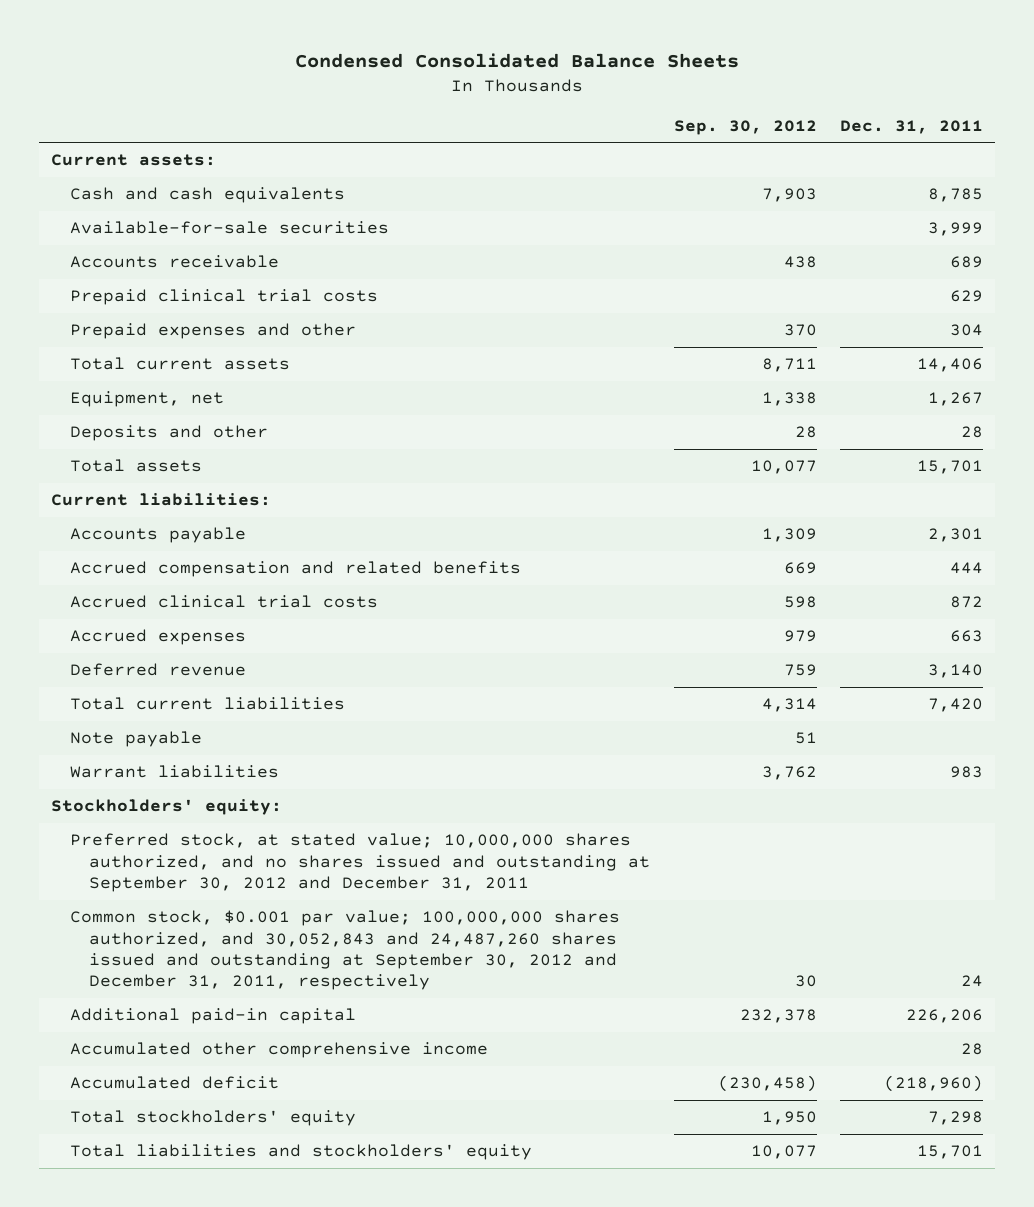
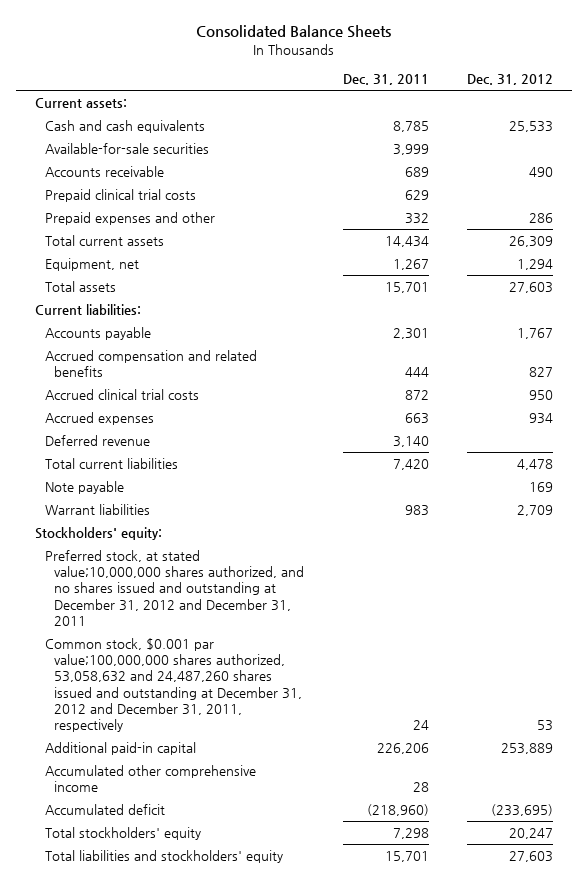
[294,52,739,68] Condensed Consolidated Balance Sheets -> [195,24,391,38] Consolidated Balance Sheets
[673,119,817,135] Sep. 30, 2012 -> none
none -> [467,74,554,86] Dec. 31, 2012
[950,324,984,337] 304 -> [404,213,429,225] 332
[917,358,984,373] 14,406 -> [384,236,429,248] 14,434
[70,425,269,442] Deposits and other -> none
[70,833,651,893] Preferred stock, at stated value; 10,000,000 shares authorized, and no shares issued and outstanding at September 30, 2012 and December 31, 2011 -> [44,550,305,626] Preferred stock, at stated value;10,000,000 shares authorized, and no shares issued and outstanding at December 31, 2012 and December 31, 2011
[70,910,621,991] Common stock, $0.001 par value; 100,000,000 shares authorized, and 30,052,843 and 24,487,260 shares issued and outstanding at September 30, 2012 and December 31, 2011, respectively -> [44,638,303,732] Common stock, $0.001 par value;100,000,000 shares authorized, 53,058,632 and 24,487,260 shares issued and outstanding at December 31, 2012 and December 31, 2011, respectively

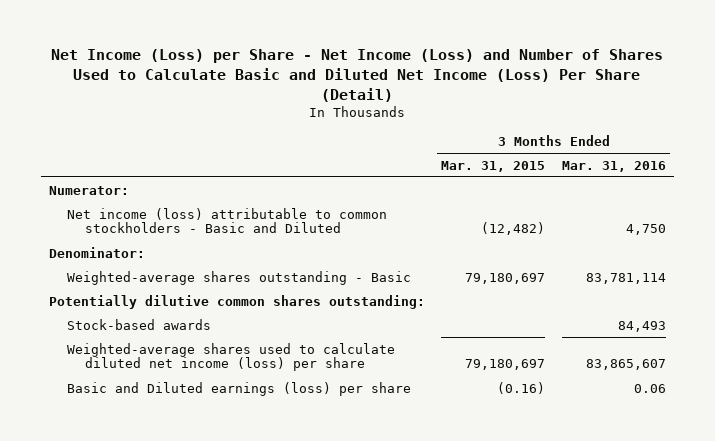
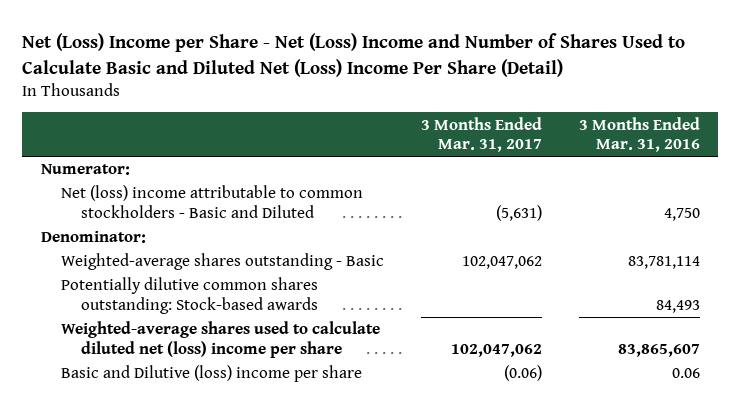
[51,49,664,102] Net Income (Loss) per Share - Net Income (Loss) and Number of Shares Used to Calculate Basic and Diluted Net Income (Loss) Per Share (Detail) -> [22,32,686,77] Net (Loss) Income per Share - Net (Loss) Income and Number of Shares Used to Calculate Basic and Diluted Net (Loss) Income Per Share (Detail)
[441,160,546,172] Mar. 31, 2015 -> none
none -> [420,116,542,153] 3 Months Ended Mar. 31, 2017
[66,207,387,234] Net income (loss) attributable to common stockholders - Basic and Diluted -> [60,185,363,219] Net (loss) income attributable to common stockholders - Basic and Diluted
[48,294,425,309] Potentially dilutive common shares outstanding: -> none
[66,318,211,330] Stock-based awards -> [60,277,318,315] Potentially dilutive common shares outstanding: Stock-based awards
[66,342,395,372] Weighted-average shares used to calculate diluted net income (loss) per share -> [60,321,380,359] Weighted-average shares used to calculate diluted net (loss) income per share
[66,381,411,396] Basic and Diluted earnings (loss) per share -> [60,365,362,383] Basic and Dilutive (loss) income per share

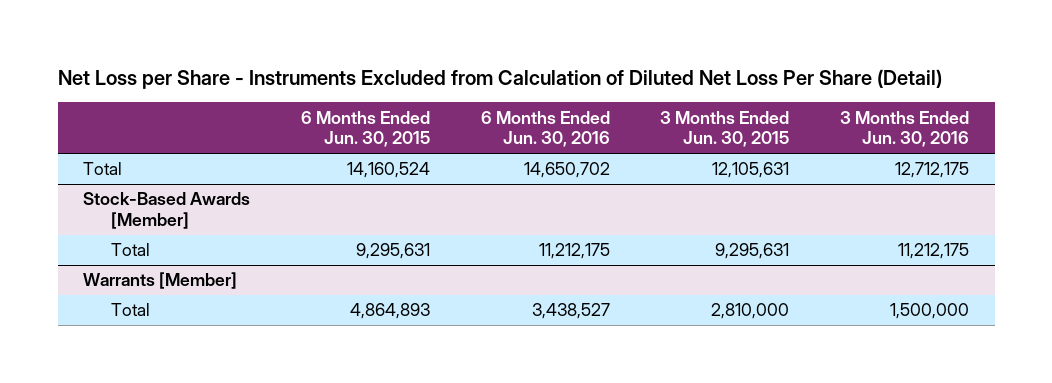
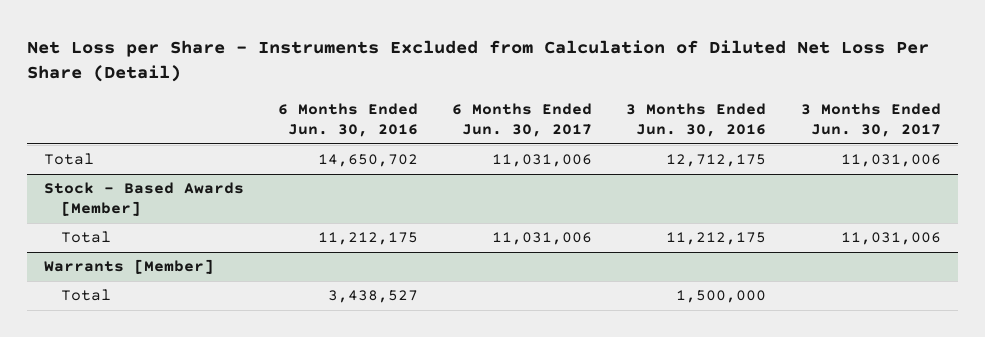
[300,110,430,148] 6 Months Ended Jun. 30, 2015 -> none
[660,110,790,148] 3 Months Ended Jun. 30, 2015 -> none
none -> [452,103,593,138] 6 Months Ended Jun. 30, 2017
none -> [800,103,941,138] 3 Months Ended Jun. 30, 2017
[82,192,250,230] Stock-Based Awards [Member] -> [44,182,245,217] Stock - Based Awards [Member]

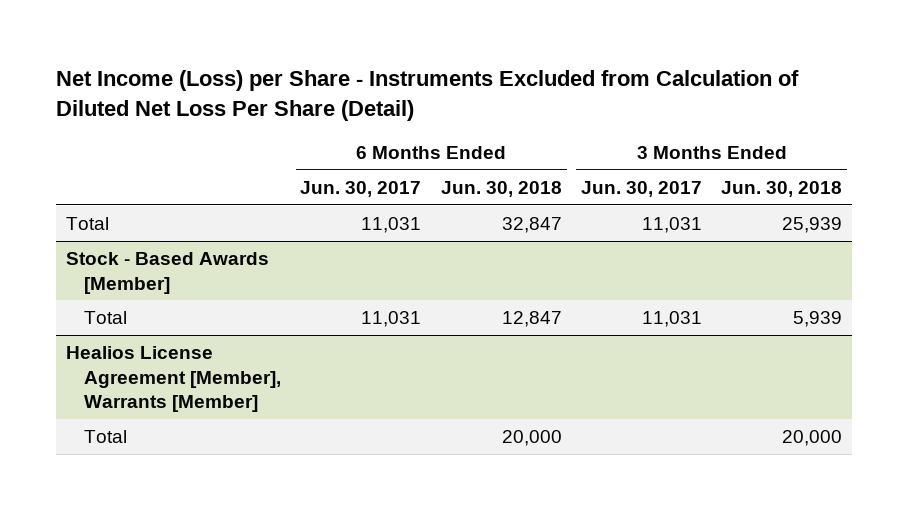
[27,39,930,83] Net Loss per Share - Instruments Excluded from Calculation of Diluted Net Loss Per Share (Detail) -> [56,69,800,121] Net Income (Loss) per Share - Instruments Excluded from Calculation of Diluted Net Loss Per Share (Detail)
[278,103,419,138] 6 Months Ended Jun. 30, 2016 -> none
[626,103,767,138] 3 Months Ended Jun. 30, 2016 -> none
none -> [440,180,562,197] Jun. 30, 2018
none -> [721,180,843,197] Jun. 30, 2018
[492,154,593,168] 11,031,006 -> [361,217,422,234] 11,031
[840,154,941,168] 11,031,006 -> [642,217,703,234] 11,031
[44,259,215,275] Warrants [Member] -> none
[492,232,593,246] 11,031,006 -> [361,311,422,328] 11,031
[840,232,941,246] 11,031,006 -> [642,311,703,328] 11,031
none -> [65,346,282,413] Healios License Agreement [Member], Warrants [Member]

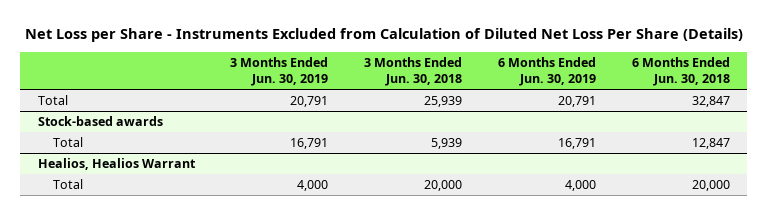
[56,69,800,121] Net Income (Loss) per Share - Instruments Excluded from Calculation of Diluted Net Loss Per Share (Detail) -> [24,28,743,43] Net Loss per Share - Instruments Excluded from Calculation of Diluted Net Loss Per Share (Details)
[300,180,422,197] Jun. 30, 2017 -> none
[581,180,703,197] Jun. 30, 2017 -> none
none -> [230,56,329,87] 3 Months Ended Jun. 30, 2019
none -> [497,56,596,87] 6 Months Ended Jun. 30, 2019
[65,252,269,294] Stock - Based Awards [Member] -> [37,116,163,127] Stock-based awards
[65,346,282,413] Healios License Agreement [Member], Warrants [Member] -> none
none -> [37,158,196,171] Healios, Healios Warrant

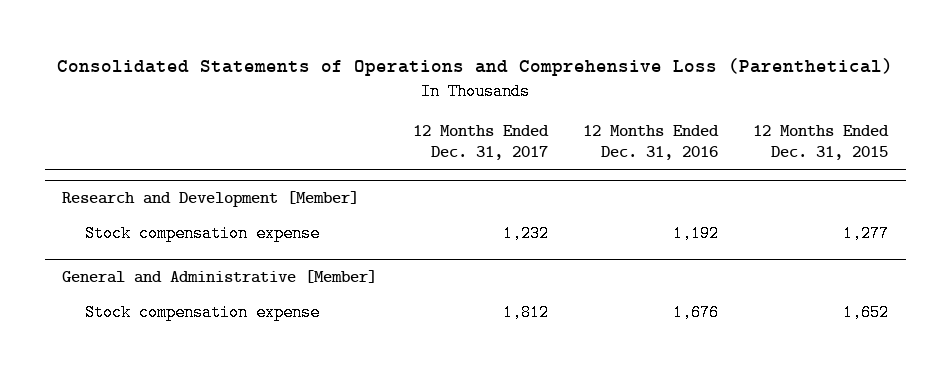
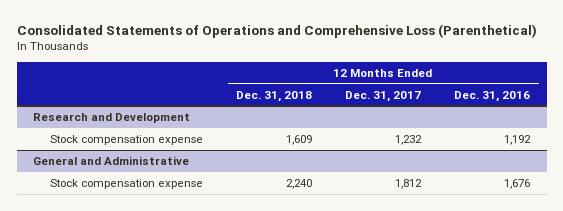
[753,124,890,161] 12 Months Ended Dec. 31, 2015 -> none
none -> [235,90,312,102] Dec. 31, 2018
[62,191,360,208] Research and Development [Member] -> [33,112,191,123] Research and Development
[62,270,378,284] General and Administrative [Member] -> [33,155,190,165] General and Administrative

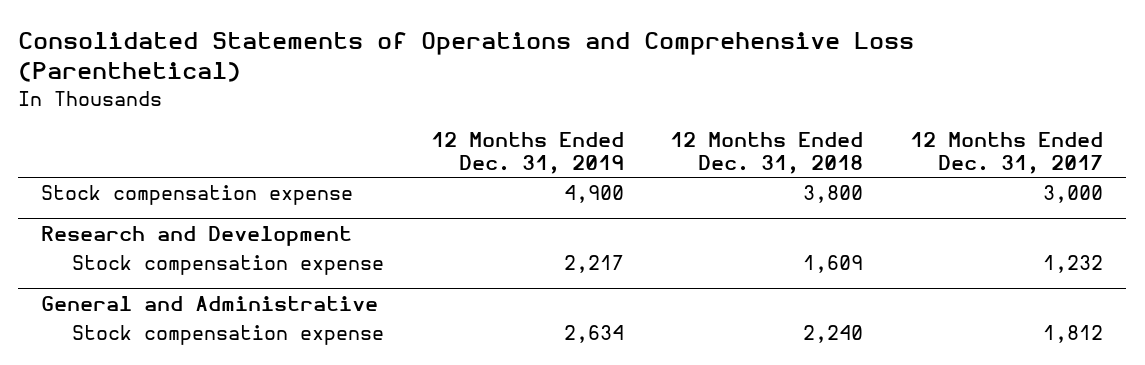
[454,90,531,102] Dec. 31, 2016 -> none
none -> [430,132,624,175] 12 Months Ended Dec. 31, 2019
none -> [41,184,354,205] Stock compensation expense

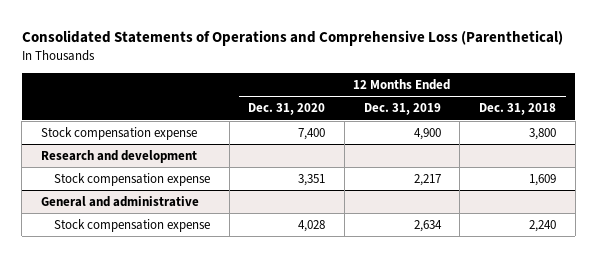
[910,132,1104,175] 12 Months Ended Dec. 31, 2017 -> none
none -> [248,103,326,116] Dec. 31, 2020
[41,225,353,246] Research and Development -> [40,149,197,163] Research and development
[41,295,379,311] General and Administrative -> [40,195,199,207] General and administrative

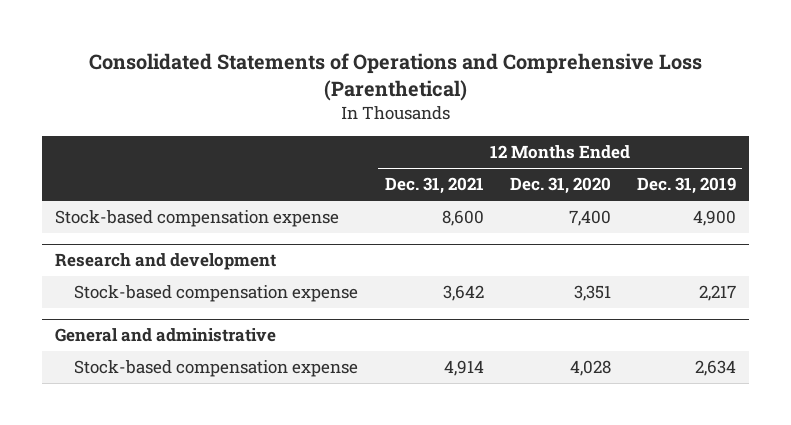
[479,103,557,116] Dec. 31, 2018 -> none
none -> [384,177,484,195] Dec. 31, 2021
[40,126,197,140] Stock compensation expense -> [55,210,340,228] Stock-based compensation expense
[53,172,210,186] Stock compensation expense -> [74,285,359,303] Stock-based compensation expense
[53,218,210,232] Stock compensation expense -> [74,360,359,378] Stock-based compensation expense

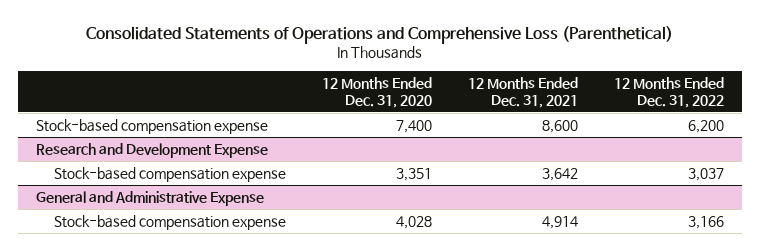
[636,177,736,195] Dec. 31, 2019 -> none
none -> [613,76,724,109] 12 Months Ended Dec. 31, 2022
[55,253,277,271] Research and development -> [35,142,268,158] Research and Development Expense
[55,328,277,343] General and administrative -> [35,190,264,206] General and Administrative Expense

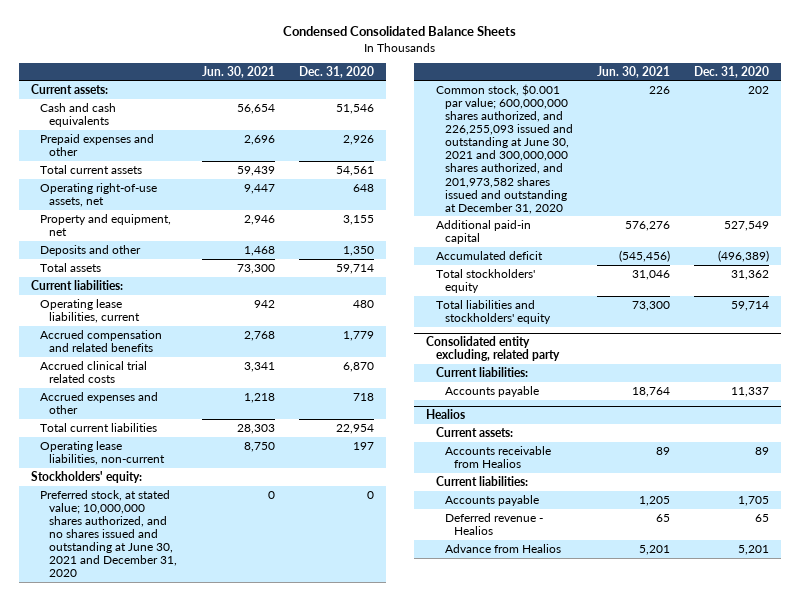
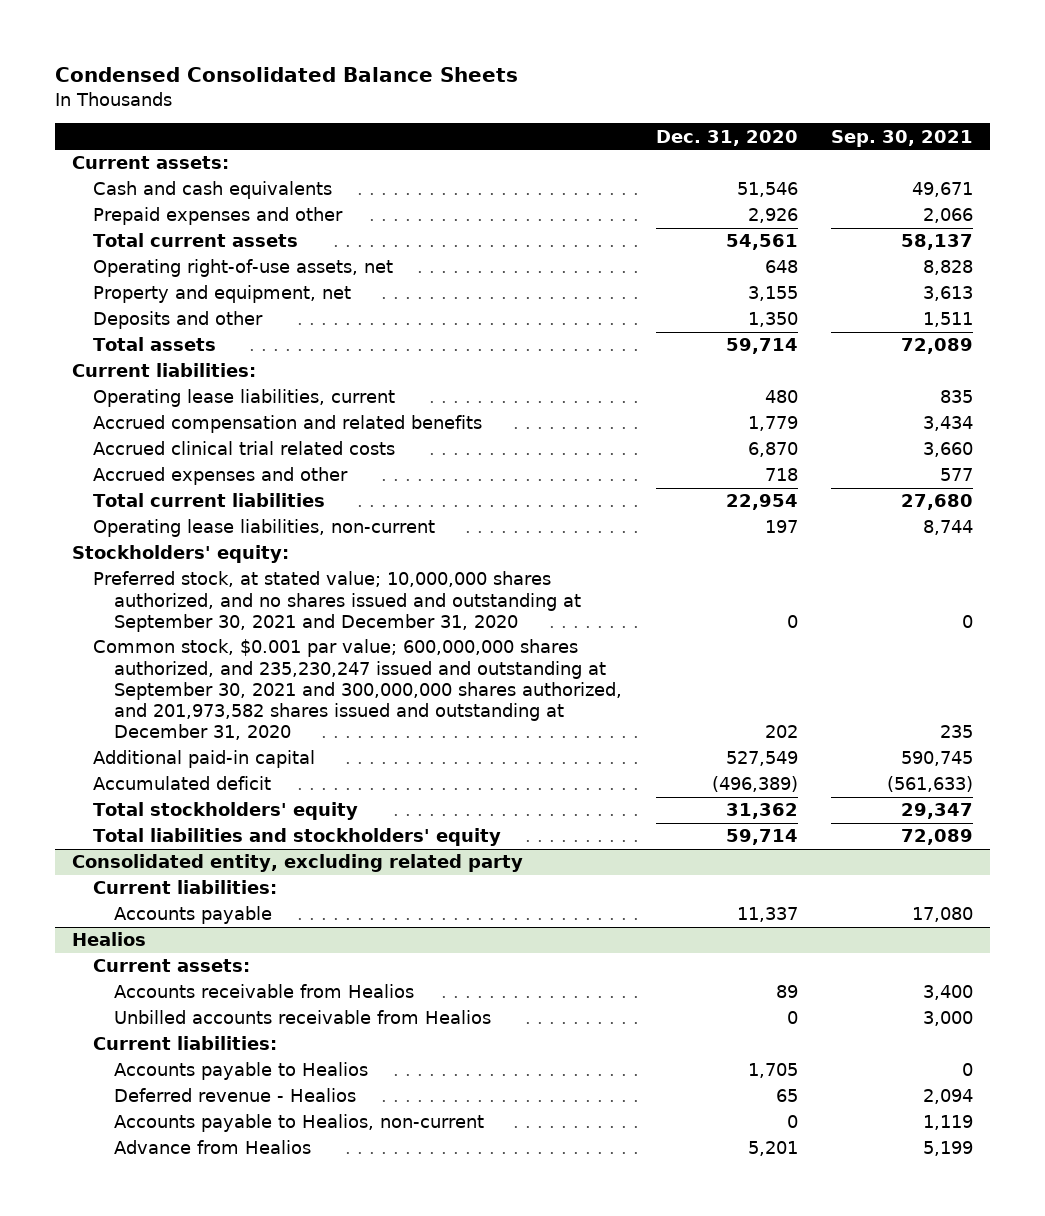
[201,65,275,78] Jun. 30, 2021 -> none
none -> [831,129,974,147] Sep. 30, 2021
[40,489,178,578] Preferred stock, at stated value; 10,000,000 shares authorized, and no shares issued and outstanding at June 30, 2021 and December 31, 2020 -> [92,571,581,632] Preferred stock, at stated value; 10,000,000 shares authorized, and no shares issued and outstanding at September 30, 2021 and December 31, 2020
[435,83,573,214] Common stock, $0.001 par value; 600,000,000 shares authorized, and 226,255,093 issued and outstanding at June 30, 2021 and 300,000,000 shares authorized, and 201,973,582 shares issued and outstanding at December 31, 2020 -> [92,639,622,741] Common stock, $0.001 par value; 600,000,000 shares authorized, and 235,230,247 issued and outstanding at September 30, 2021 and 300,000,000 shares authorized, and 201,973,582 shares issued and outstanding at December 31, 2020
[426,336,560,362] Consolidated entity excluding, related party -> [71,854,523,873] Consolidated entity, excluding related party
none -> [113,1010,491,1025] Unbilled accounts receivable from Healios
[444,494,539,506] Accounts payable -> [113,1062,368,1081] Accounts payable to Healios
none -> [113,1114,484,1133] Accounts payable to Healios, non-current

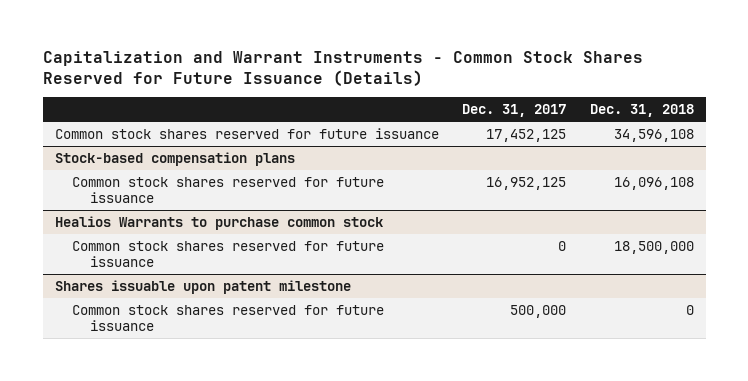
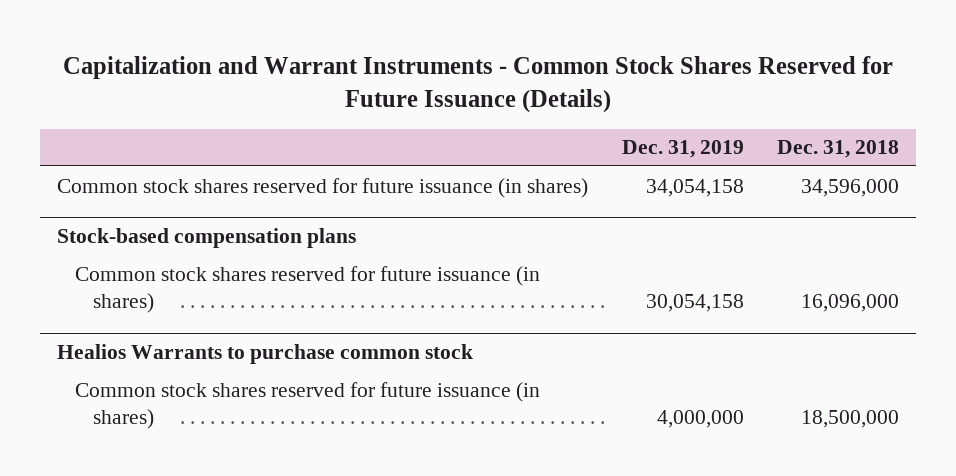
[462,104,567,118] Dec. 31, 2017 -> none
none -> [621,140,744,159] Dec. 31, 2019
[54,127,439,139] Common stock shares reserved for future issuance -> [57,177,589,198] Common stock shares reserved for future issuance (in shares)
[613,128,694,142] 34,596,108 -> [801,178,900,197] 34,596,000
[72,176,385,203] Common stock shares reserved for future issuance -> [74,265,540,313] Common stock shares reserved for future issuance (in shares)
[613,176,694,190] 16,096,108 -> [801,293,900,312] 16,096,000
[54,279,351,294] Shares issuable upon patent milestone -> none
[72,304,385,331] Common stock shares reserved for future issuance -> none
[72,240,385,267] Common stock shares reserved for future issuance -> [74,381,540,429] Common stock shares reserved for future issuance (in shares)

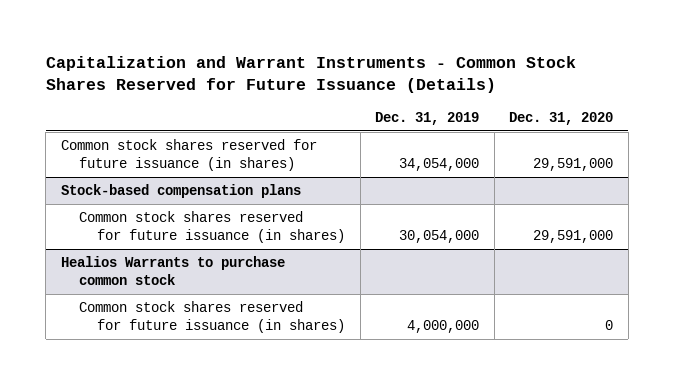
[777,140,900,159] Dec. 31, 2018 -> none
none -> [509,111,614,125] Dec. 31, 2020
[645,178,744,197] 34,054,158 -> [399,157,480,171] 34,054,000
[645,293,744,312] 30,054,158 -> [399,229,480,243] 30,054,000

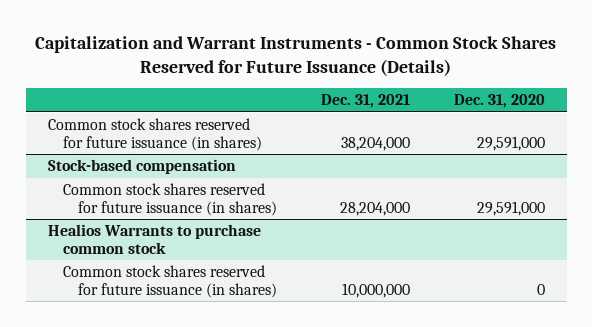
[375,111,480,125] Dec. 31, 2019 -> none
none -> [320,94,410,109] Dec. 31, 2021
[60,184,301,199] Stock-based compensation plans -> [47,159,236,175] Stock-based compensation

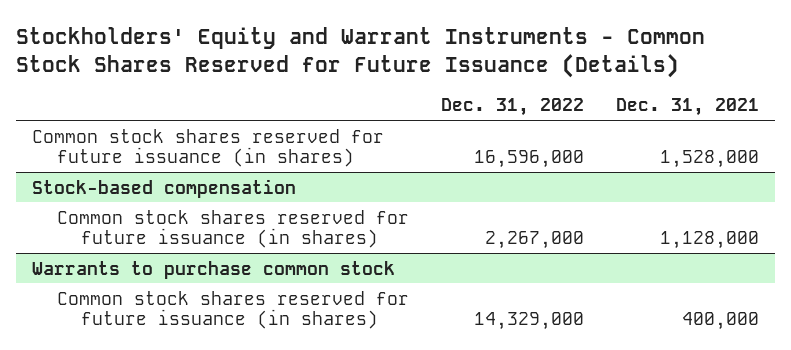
[35,36,557,77] Capitalization and Warrant Instruments - Common Stock Shares Reserved for Future Issuance (Details) -> [16,27,706,78] Stockholders' Equity and Warrant Instruments - Common Stock Shares Reserved for Future Issuance (Details)
[453,94,545,109] Dec. 31, 2020 -> none
none -> [440,98,584,117] Dec. 31, 2022
[340,136,410,151] 38,204,000 -> [659,150,759,169] 1,528,000
[339,201,410,216] 28,204,000 -> [659,231,759,250] 1,128,000
[47,224,261,254] Healios Warrants to purchase common stock -> [32,260,396,279] Warrants to purchase common stock
[341,282,410,298] 10,000,000 -> [681,312,759,331] 400,000

